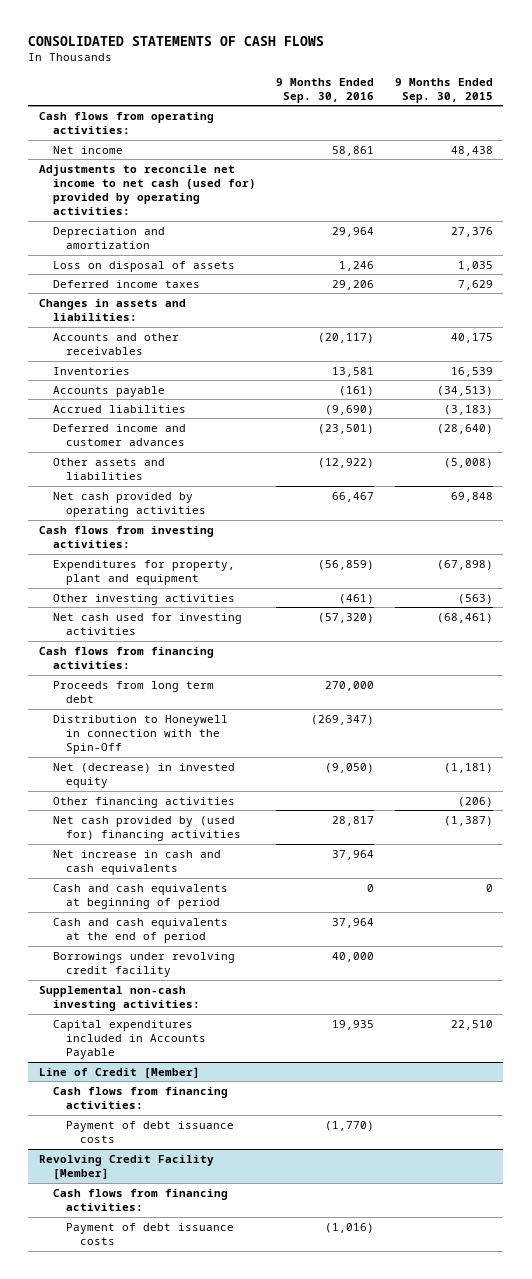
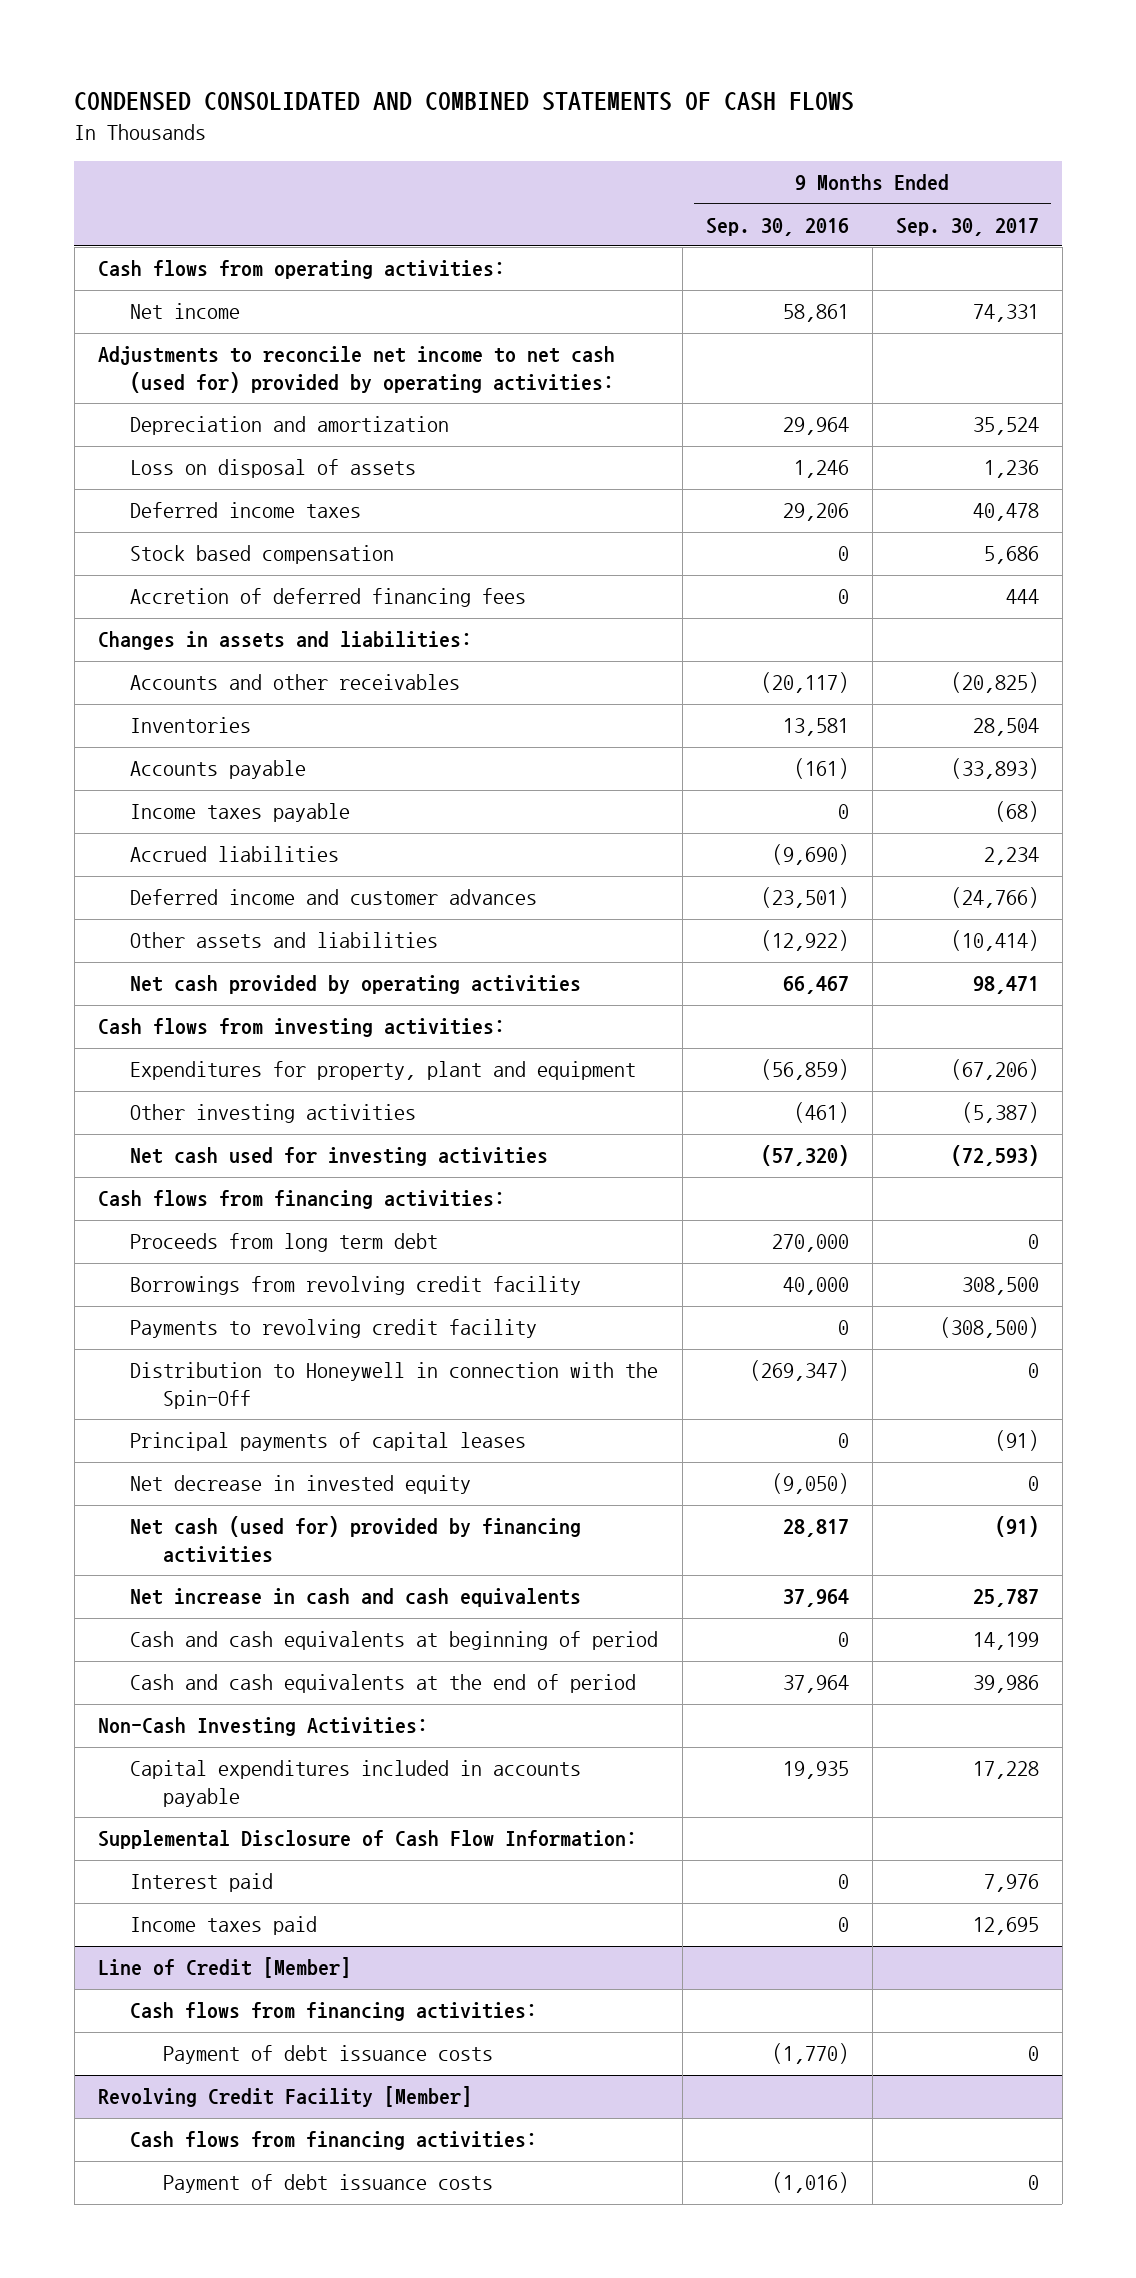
[28,35,325,46] CONSOLIDATED STATEMENTS OF CASH FLOWS -> [74,91,855,111] CONDENSED CONSOLIDATED AND COMBINED STATEMENTS OF CASH FLOWS
[395,77,494,103] 9 Months Ended Sep. 30, 2015 -> none
none -> [895,217,1039,236] Sep. 30, 2017
none -> [130,545,395,565] Stock based compensation
none -> [130,588,527,608] Accretion of deferred financing fees
none -> [130,803,351,823] Income taxes payable
none -> [130,1276,582,1296] Borrowings from revolving credit facility
none -> [130,1319,538,1339] Payments to revolving credit facility
[52,796,235,808] Other financing activities -> none
none -> [130,1432,527,1452] Principal payments of capital leases
[52,762,235,788] Net (decrease) in invested equity -> [130,1475,472,1495] Net decrease in invested equity
[52,815,242,841] Net cash provided by (used for) financing activities -> [130,1516,582,1563] Net cash (used for) provided by financing activities
[52,951,235,977] Borrowings under revolving credit facility -> none
[38,985,200,1011] Supplemental non-cash investing activities: -> [97,1717,428,1737] Non-Cash Investing Activities:
[52,1019,207,1060] Capital expenditures included in Accounts Payable -> [130,1760,582,1807] Capital expenditures included in accounts payable
none -> [97,1830,637,1850] Supplemental Disclosure of Cash Flow Information:
none -> [130,1873,274,1893] Interest paid
none -> [130,1916,318,1936] Income taxes paid

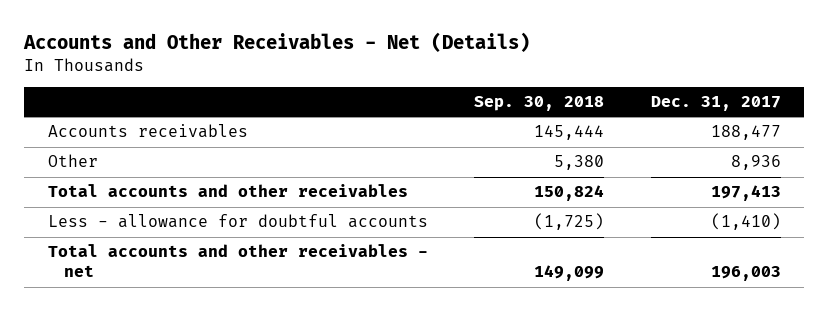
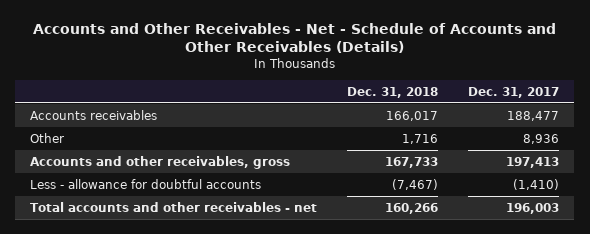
[23,32,531,53] Accounts and Other Receivables - Net (Details) -> [32,22,556,54] Accounts and Other Receivables - Net - Schedule of Accounts and Other Receivables (Details)
[474,96,605,112] Sep. 30, 2018 -> none
none -> [347,86,439,98] Dec. 31, 2018
[47,184,408,198] Total accounts and other receivables -> [30,155,291,169] Accounts and other receivables, gross

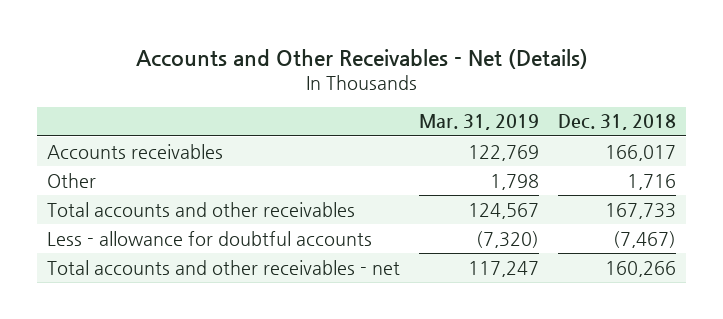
[32,22,556,54] Accounts and Other Receivables - Net - Schedule of Accounts and Other Receivables (Details) -> [135,48,588,69] Accounts and Other Receivables - Net (Details)
[468,86,560,98] Dec. 31, 2017 -> none
none -> [419,114,540,131] Mar. 31, 2019
[30,155,291,169] Accounts and other receivables, gross -> [46,201,355,217] Total accounts and other receivables

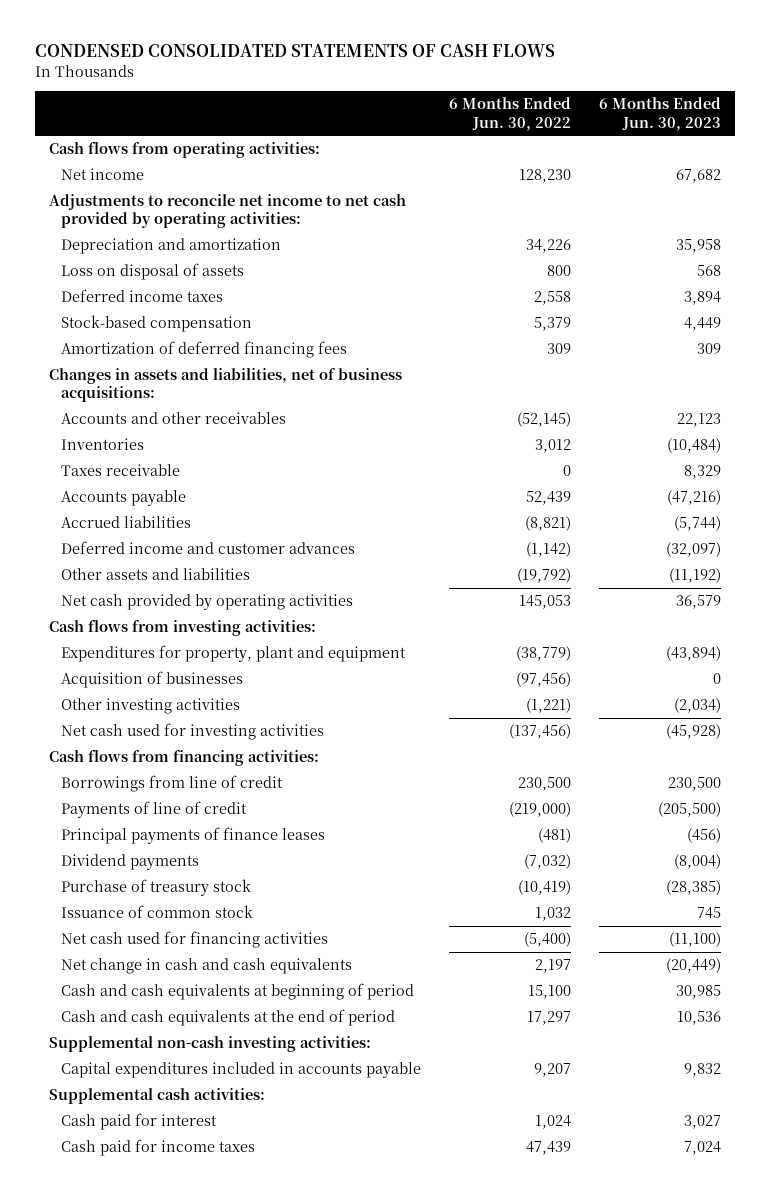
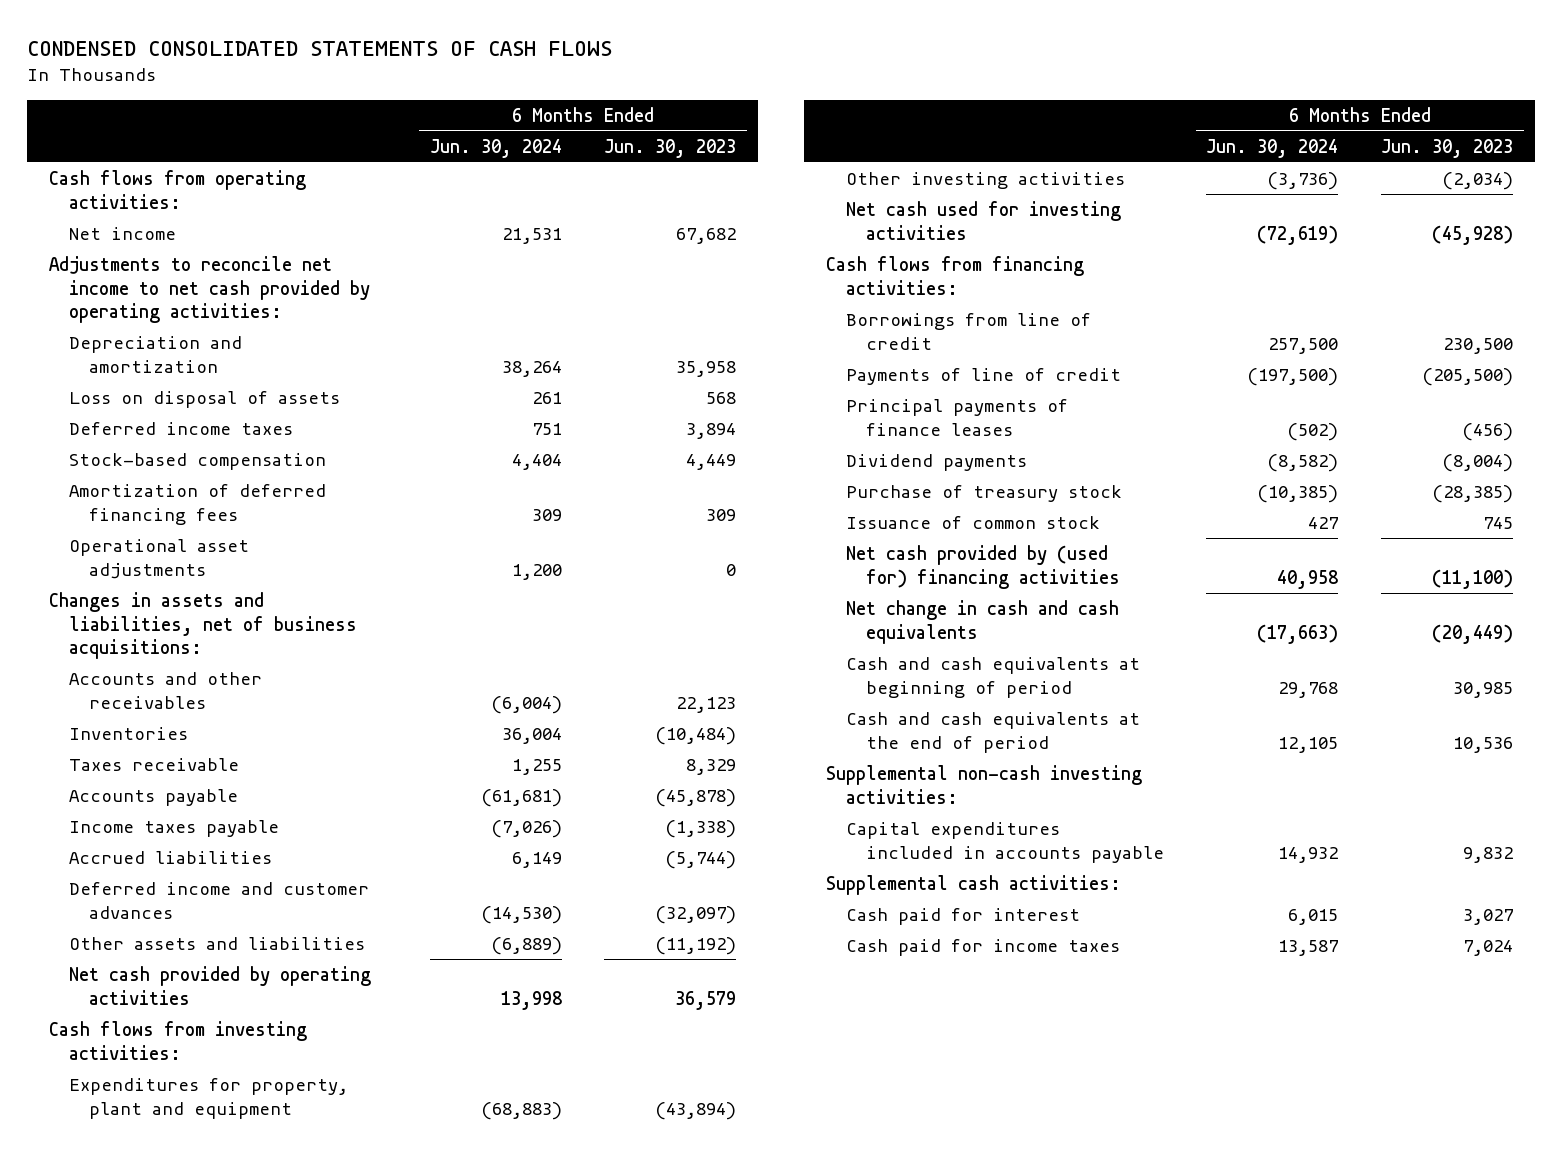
[448,97,571,131] 6 Months Ended Jun. 30, 2022 -> none
none -> [429,138,562,158] Jun. 30, 2024
none -> [68,538,249,579] Operational asset adjustments
[667,490,722,506] (47,216) -> [655,788,737,807] (45,878)
none -> [68,819,279,837] Income taxes payable
[60,671,243,689] Acquisition of businesses -> none
[60,931,328,949] Net cash used for financing activities -> [845,544,1120,589] Net cash provided by (used for) financing activities

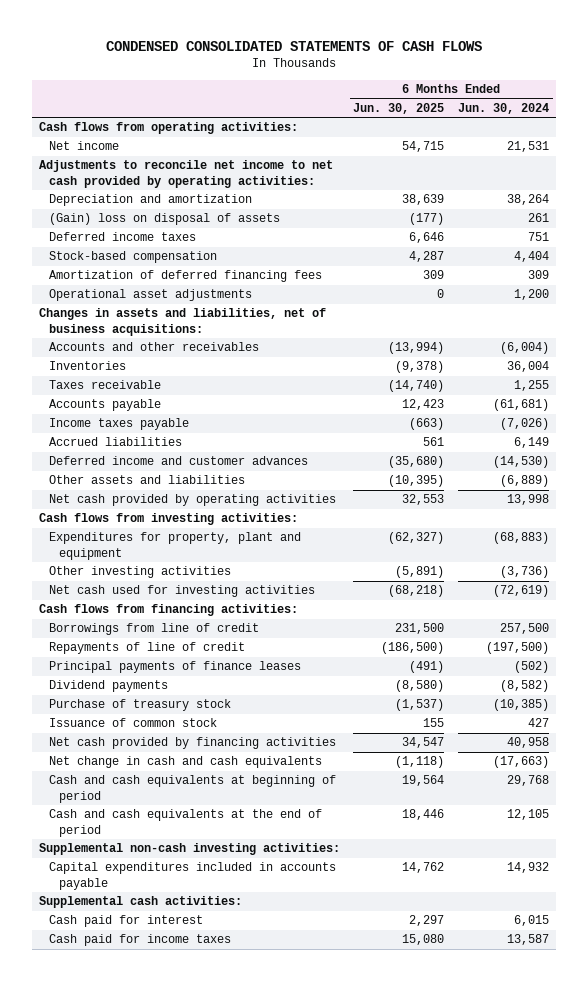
[604,138,737,158] Jun. 30, 2023 -> none
none -> [353,102,445,114] Jun. 30, 2025
[68,390,340,408] Loss on disposal of assets -> [49,213,281,226] (Gain) loss on disposal of assets
[845,367,1121,385] Payments of line of credit -> [49,642,246,655] Repayments of line of credit
[845,544,1120,589] Net cash provided by (used for) financing activities -> [49,737,337,750] Net cash provided by financing activities

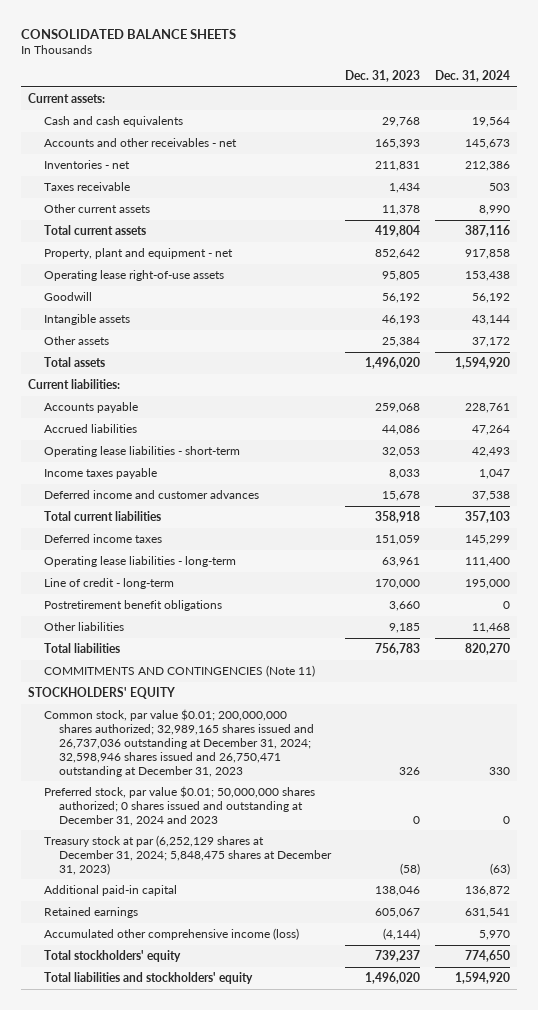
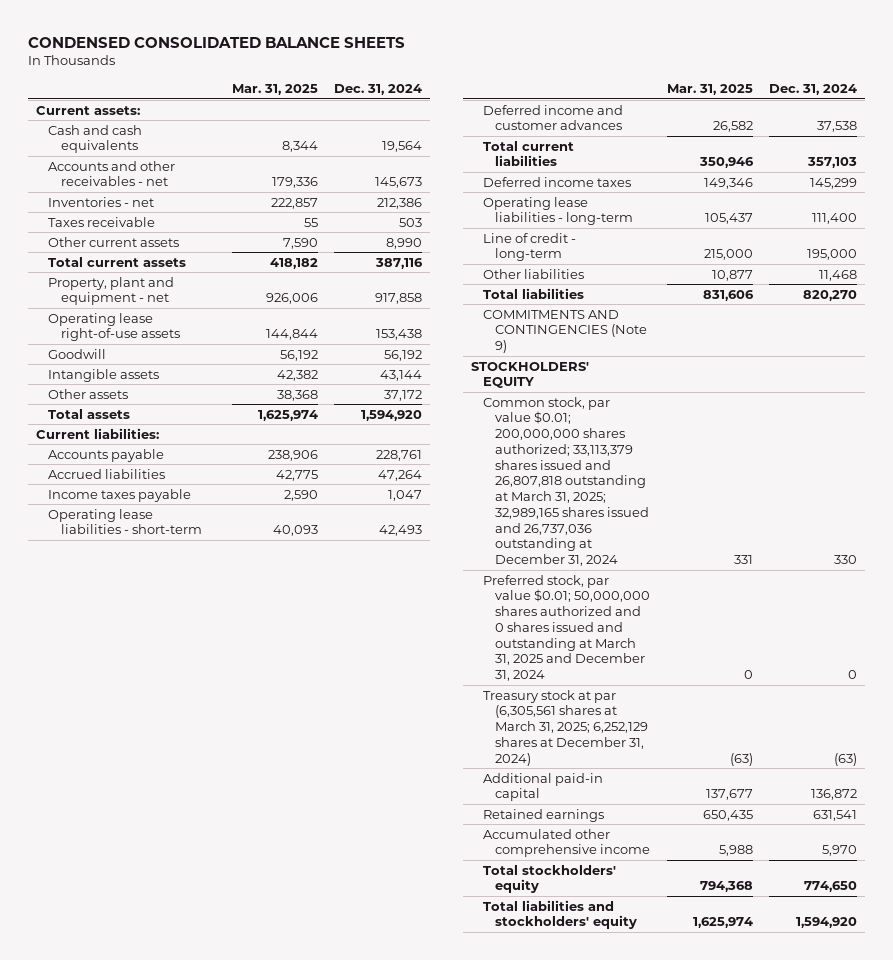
[21,28,237,39] CONSOLIDATED BALANCE SHEETS -> [27,36,405,48] CONDENSED CONSOLIDATED BALANCE SHEETS
[345,70,421,83] Dec. 31, 2023 -> none
none -> [231,84,318,96] Mar. 31, 2025
[43,445,240,457] Operating lease liabilities - short-term -> [48,508,202,535] Operating lease liabilities - short-term
[43,599,222,611] Postretirement benefit obligations -> none
[43,664,315,677] COMMITMENTS AND CONTINGENCIES (Note 11) -> [483,309,648,354] COMMITMENTS AND CONTINGENCIES (Note 9)
[43,708,314,777] Common stock, par value $0.01; 200,000,000 shares authorized; 32,989,165 shares issued and 26,737,036 outstanding at December 31, 2024; 32,598,946 shares issued and 26,750,471 outstanding at December 31, 2023 -> [483,396,650,567] Common stock, par value $0.01; 200,000,000 shares authorized; 33,113,379 shares issued and 26,807,818 outstanding at March 31, 2025; 32,989,165 shares issued and 26,737,036 outstanding at December 31, 2024
[43,785,315,826] Preferred stock, par value $0.01; 50,000,000 shares authorized; 0 shares issued and outstanding at December 31, 2024 and 2023 -> [483,574,651,682] Preferred stock, par value $0.01; 50,000,000 shares authorized and 0 shares issued and outstanding at March 31, 2025 and December 31, 2024
[43,834,332,875] Treasury stock at par (6,252,129 shares at December 31, 2024; 5,848,475 shares at December 31, 2023) -> [483,689,649,766] Treasury stock at par (6,305,561 shares at March 31, 2025; 6,252,129 shares at December 31, 2024)
[43,927,299,940] Accumulated other comprehensive income (loss) -> [483,828,651,858] Accumulated other comprehensive income

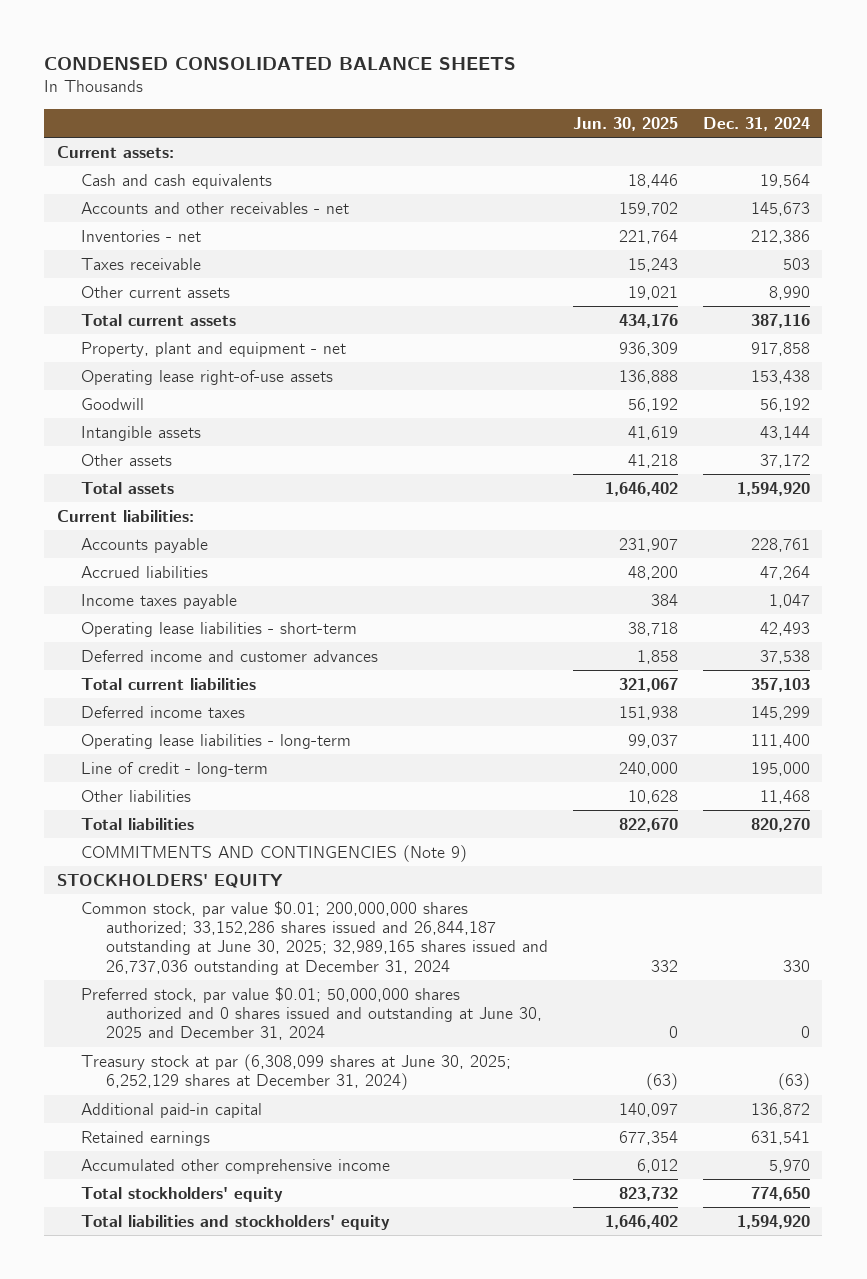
[231,84,318,96] Mar. 31, 2025 -> none
none -> [572,116,678,131] Jun. 30, 2025
[483,396,650,567] Common stock, par value $0.01; 200,000,000 shares authorized; 33,113,379 shares issued and 26,807,818 outstanding at March 31, 2025; 32,989,165 shares issued and 26,737,036 outstanding at December 31, 2024 -> [81,900,548,975] Common stock, par value $0.01; 200,000,000 shares authorized; 33,152,286 shares issued and 26,844,187 outstanding at June 30, 2025; 32,989,165 shares issued and 26,737,036 outstanding at December 31, 2024
[483,574,651,682] Preferred stock, par value $0.01; 50,000,000 shares authorized and 0 shares issued and outstanding at March 31, 2025 and December 31, 2024 -> [81,986,542,1041] Preferred stock, par value $0.01; 50,000,000 shares authorized and 0 shares issued and outstanding at June 30, 2025 and December 31, 2024
[483,689,649,766] Treasury stock at par (6,305,561 shares at March 31, 2025; 6,252,129 shares at December 31, 2024) -> [81,1053,512,1091] Treasury stock at par (6,308,099 shares at June 30, 2025; 6,252,129 shares at December 31, 2024)

